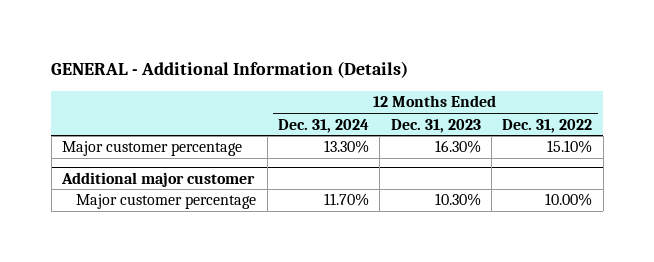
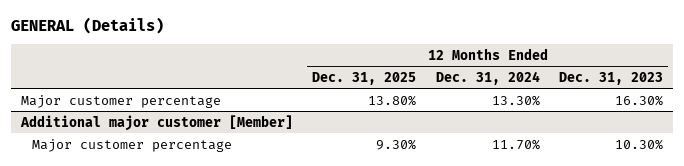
[51,61,409,79] GENERAL - Additional Information (Details) -> [10,17,164,35] GENERAL (Details)
[502,118,593,133] Dec. 31, 2022 -> none
none -> [312,71,417,85] Dec. 31, 2025
[61,171,256,187] Additional major customer -> [19,114,293,131] Additional major customer [Member]

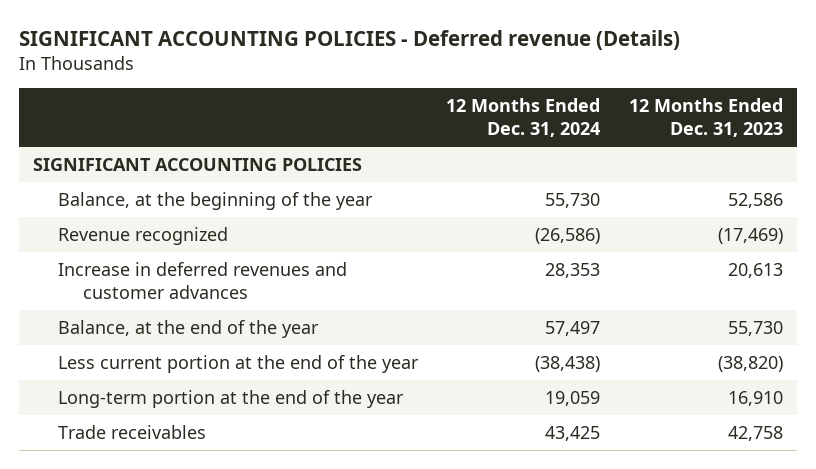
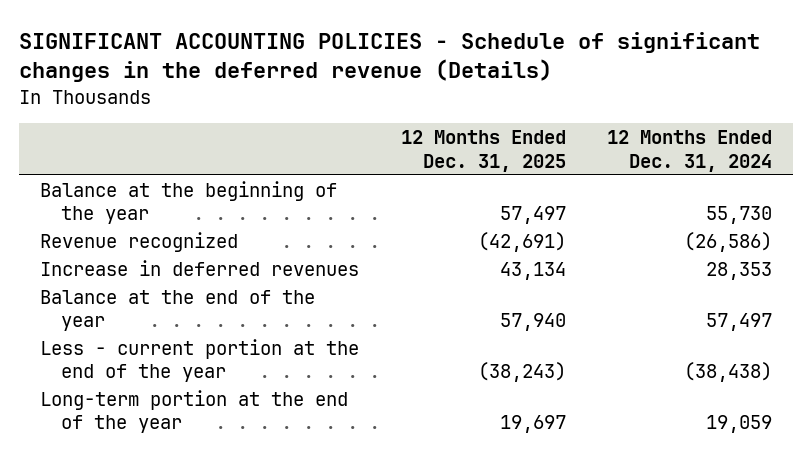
[18,30,680,51] SIGNIFICANT ACCOUNTING POLICIES - Deferred revenue (Details) -> [19,31,761,83] SIGNIFICANT ACCOUNTING POLICIES - Schedule of significant changes in the deferred revenue (Details)
[628,98,783,138] 12 Months Ended Dec. 31, 2023 -> none
none -> [400,130,566,172] 12 Months Ended Dec. 31, 2025
[32,157,362,171] SIGNIFICANT ACCOUNTING POLICIES -> none
[57,191,373,210] Balance, at the beginning of the year -> [39,181,337,225] Balance at the beginning of the year
[57,261,347,299] Increase in deferred revenues and customer advances -> [39,260,359,277] Increase in deferred revenues
[57,319,319,338] Balance, at the end of the year -> [39,290,315,332] Balance at the end of the year
[57,354,419,373] Less current portion at the end of the year -> [39,339,359,383] Less - current portion at the end of the year
[57,424,206,439] Trade receivables -> none

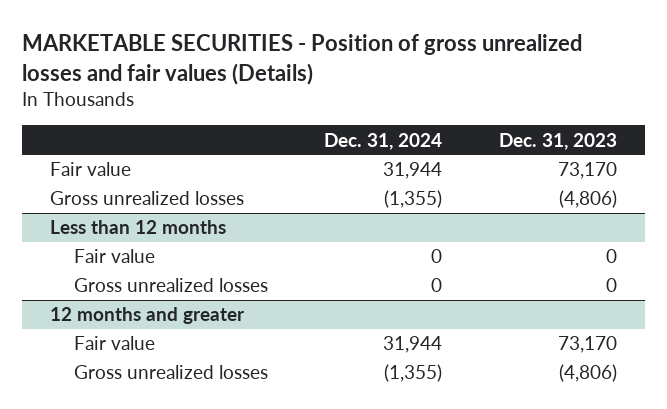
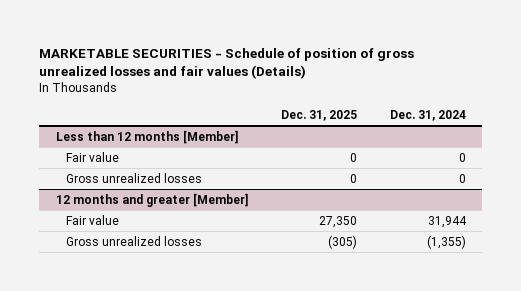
[21,34,582,85] MARKETABLE SECURITIES - Position of gross unrealized losses and fair values (Details) -> [39,47,415,80] MARKETABLE SECURITIES - Schedule of position of gross unrealized losses and fair values (Details)
[498,132,617,150] Dec. 31, 2023 -> none
none -> [281,109,358,121] Dec. 31, 2025
[49,162,131,177] Fair value -> none
[49,191,244,206] Gross unrealized losses -> none
[49,220,226,235] Less than 12 months -> [55,129,239,144] Less than 12 months [Member]
[49,307,245,325] 12 months and greater -> [55,192,249,207] 12 months and greater [Member]

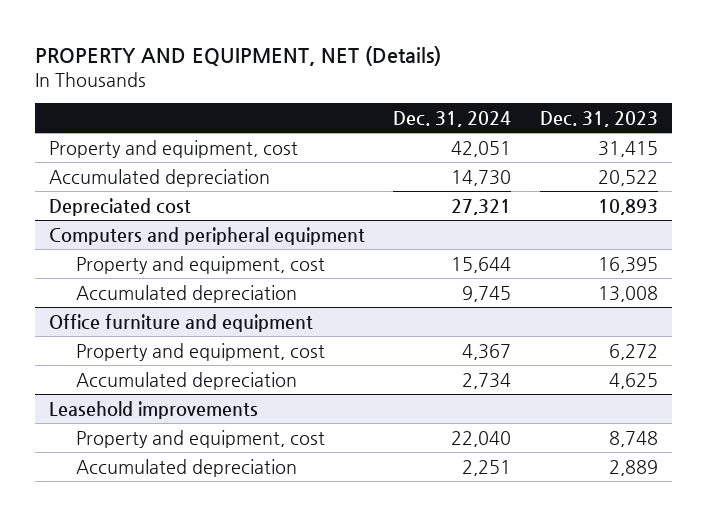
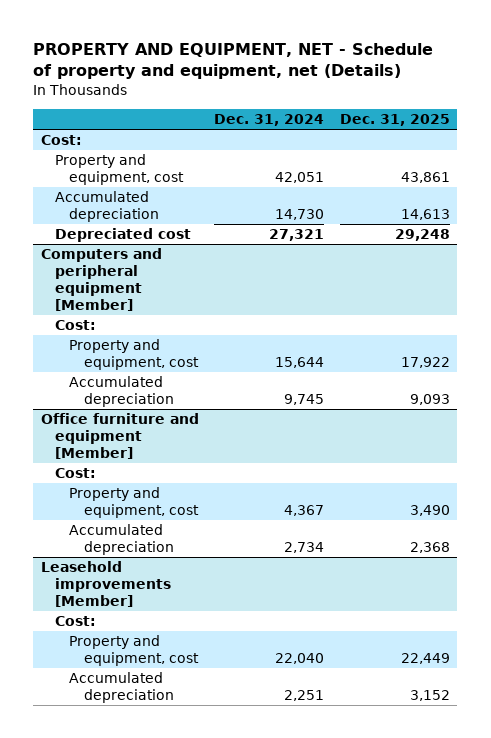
[35,46,442,67] PROPERTY AND EQUIPMENT, NET (Details) -> [33,42,434,80] PROPERTY AND EQUIPMENT, NET - Schedule of property and equipment, net (Details)
[539,110,658,127] Dec. 31, 2023 -> none
none -> [339,114,450,127] Dec. 31, 2025
none -> [40,135,82,146] Cost:
[49,226,366,245] Computers and peripheral equipment -> [40,248,162,311] Computers and peripheral equipment [Member]
none -> [55,320,97,331] Cost:
[49,313,314,332] Office furniture and equipment -> [40,413,199,459] Office furniture and equipment [Member]
none -> [55,468,97,479] Cost:
[49,400,259,419] Leasehold improvements -> [40,561,172,607] Leasehold improvements [Member]
none -> [55,616,97,627] Cost:

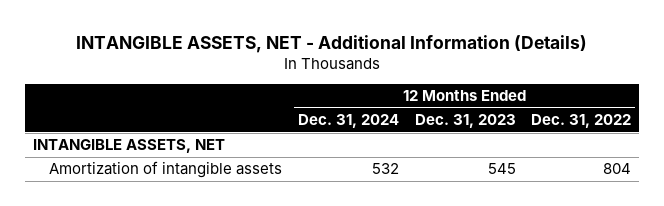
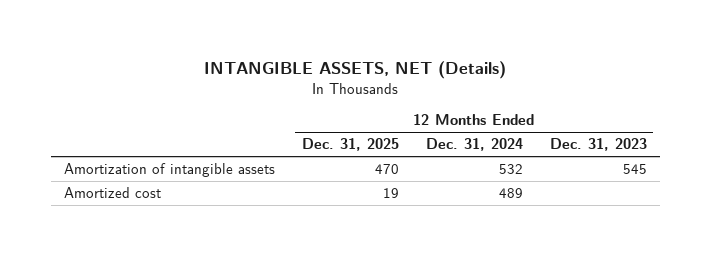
[76,34,588,53] INTANGIBLE ASSETS, NET - Additional Information (Details) -> [204,60,507,79] INTANGIBLE ASSETS, NET (Details)
[531,114,632,129] Dec. 31, 2022 -> none
none -> [302,138,400,152] Dec. 31, 2025
[33,139,226,154] INTANGIBLE ASSETS, NET -> none
none -> [64,187,162,199] Amortized cost

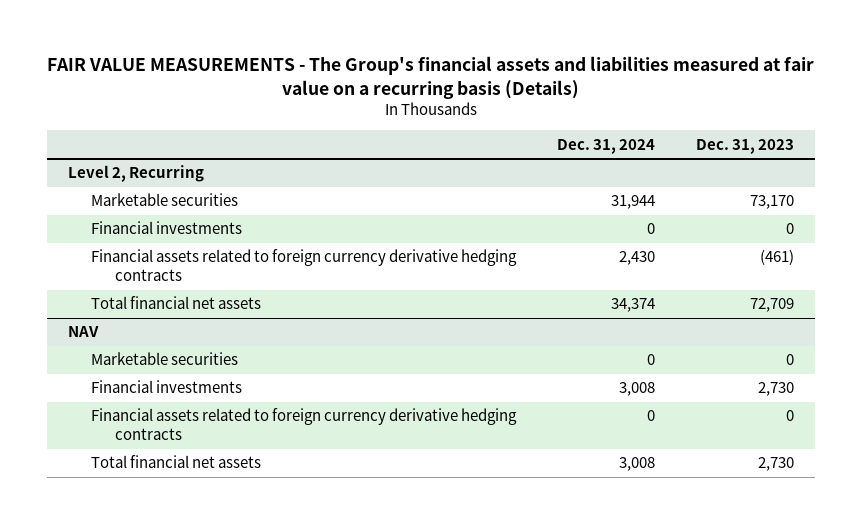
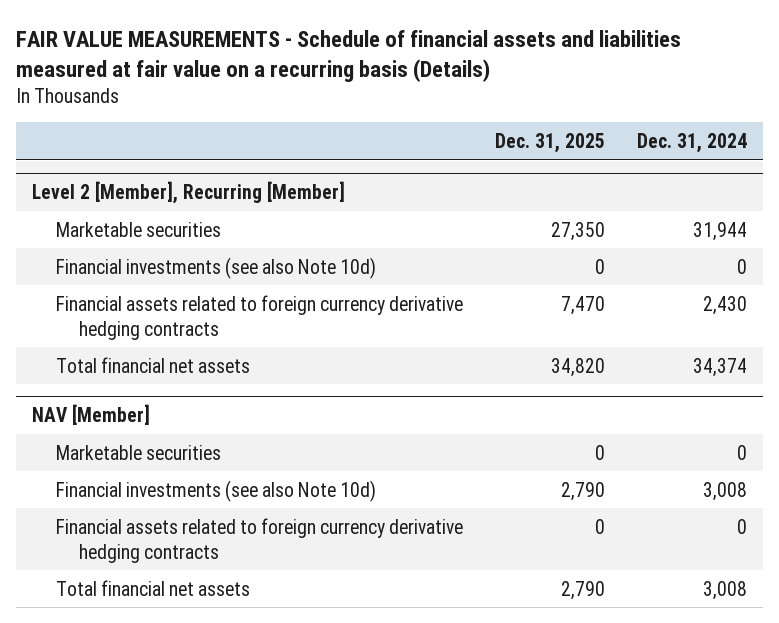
[46,56,814,99] FAIR VALUE MEASUREMENTS - The Group's financial assets and liabilities measured at fair value on a recurring basis (Details) -> [16,29,682,82] FAIR VALUE MEASUREMENTS - Schedule of financial assets and liabilities measured at fair value on a recurring basis (Details)
[696,138,795,154] Dec. 31, 2023 -> none
none -> [494,132,605,153] Dec. 31, 2025
[67,165,204,183] Level 2, Recurring -> [32,181,346,205] Level 2 [Member], Recurring [Member]
[91,221,243,235] Financial investments -> [55,256,376,279] Financial investments (see also Note 10d)
[67,326,99,338] NAV -> [32,404,151,426] NAV [Member]
[91,380,243,394] Financial investments -> [55,479,376,502] Financial investments (see also Note 10d)

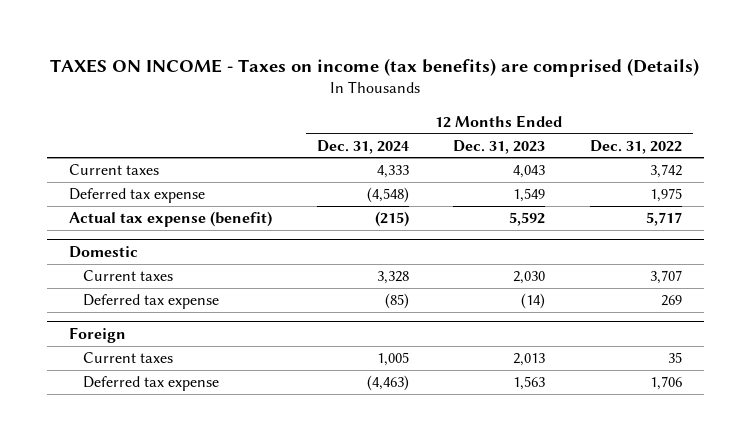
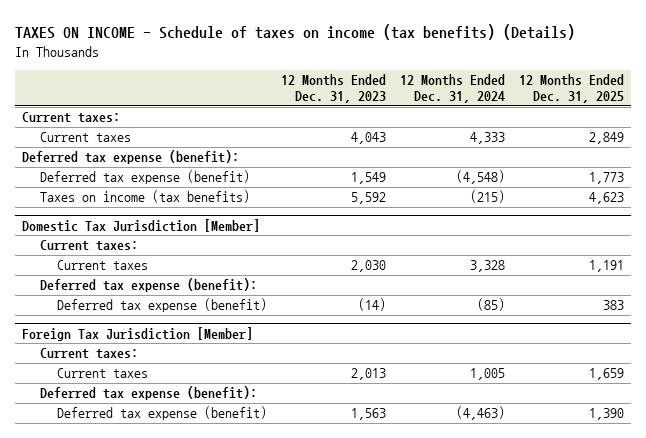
[50,57,700,77] TAXES ON INCOME - Taxes on income (tax benefits) are comprised (Details) -> [15,23,576,40] TAXES ON INCOME - Schedule of taxes on income (tax benefits) (Details)
[589,139,682,154] Dec. 31, 2022 -> none
none -> [518,73,624,104] 12 Months Ended Dec. 31, 2025
none -> [22,112,121,124] Current taxes:
none -> [22,150,240,165] Deferred tax expense (benefit):
[69,188,206,204] Deferred tax expense -> [39,170,250,185] Deferred tax expense (benefit)
[69,211,273,228] Actual tax expense (benefit) -> [39,190,250,204] Taxes on income (tax benefits)
[69,245,139,258] Domestic -> [22,218,261,232] Domestic Tax Jurisdiction [Member]
none -> [39,240,138,252] Current taxes:
none -> [39,278,257,293] Deferred tax expense (benefit):
[82,294,219,310] Deferred tax expense -> [56,298,267,313] Deferred tax expense (benefit)
[69,326,127,343] Foreign -> [22,326,254,341] Foreign Tax Jurisdiction [Member]
none -> [39,348,138,360] Current taxes:
none -> [39,386,257,401] Deferred tax expense (benefit):
[82,376,219,392] Deferred tax expense -> [56,406,267,421] Deferred tax expense (benefit)

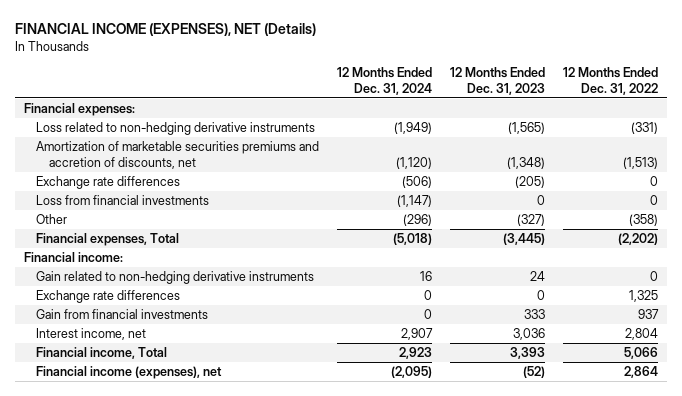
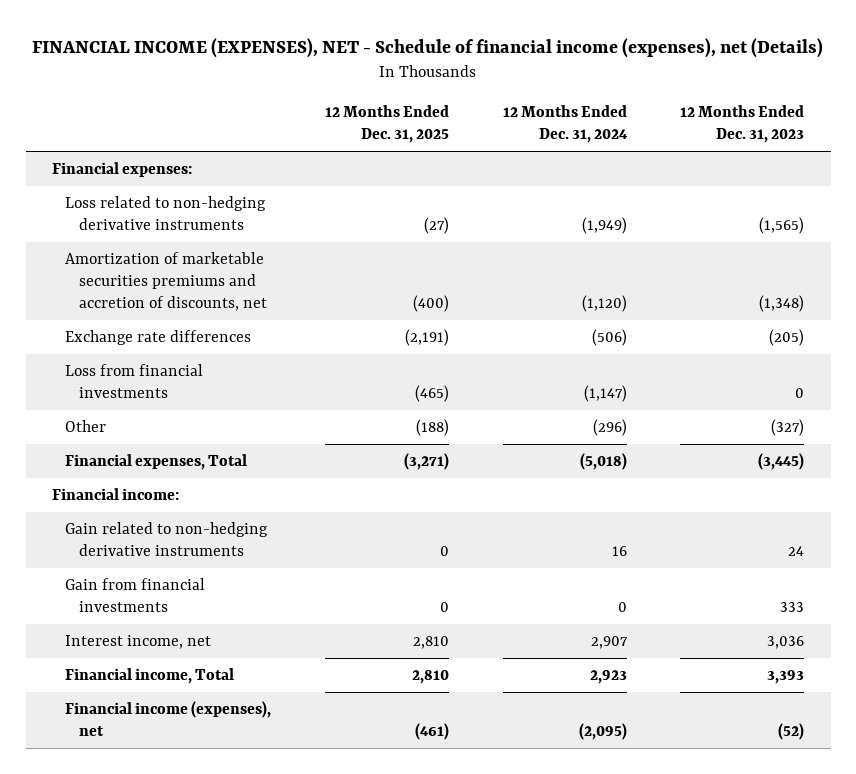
[14,22,316,36] FINANCIAL INCOME (EXPENSES), NET (Details) -> [32,38,824,59] FINANCIAL INCOME (EXPENSES), NET - Schedule of financial income (expenses), net (Details)
[563,67,659,95] 12 Months Ended Dec. 31, 2022 -> none
none -> [325,105,450,144] 12 Months Ended Dec. 31, 2025
[36,290,181,304] Exchange rate differences -> none

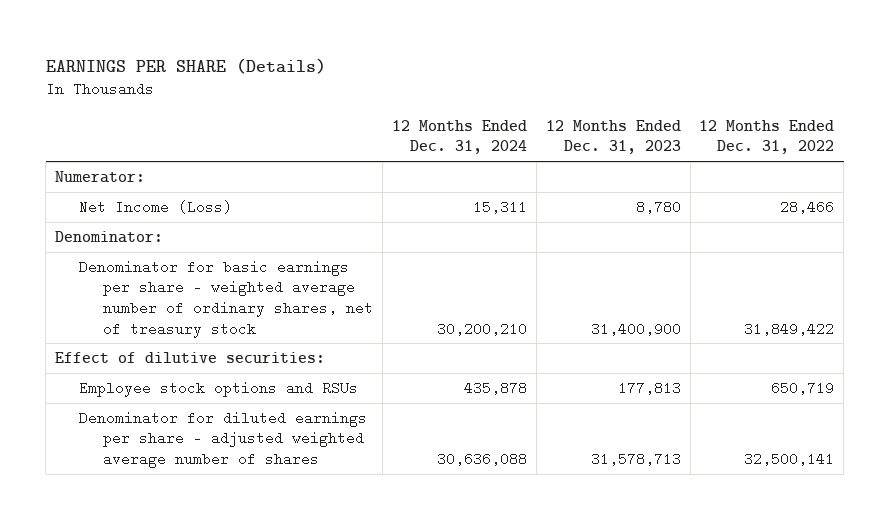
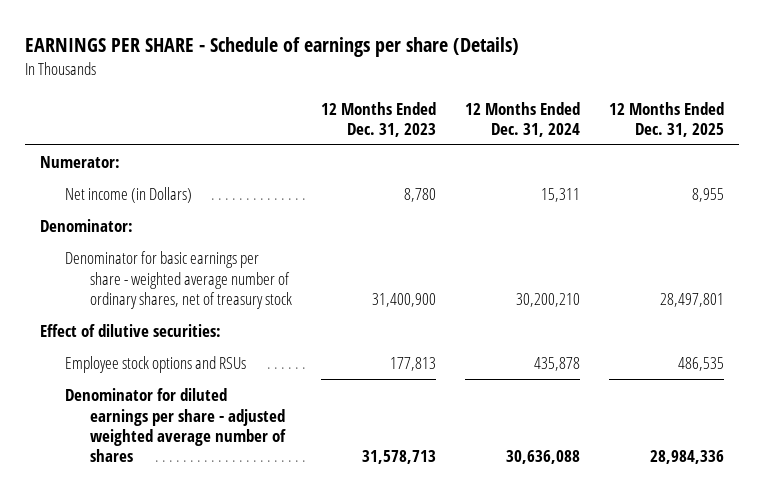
[45,57,326,74] EARNINGS PER SHARE (Details) -> [25,37,520,58] EARNINGS PER SHARE - Schedule of earnings per share (Details)
[699,119,835,155] 12 Months Ended Dec. 31, 2022 -> none
none -> [609,101,725,137] 12 Months Ended Dec. 31, 2025
[79,199,233,214] Net Income (Loss) -> [64,187,192,204] Net income (in Dollars)

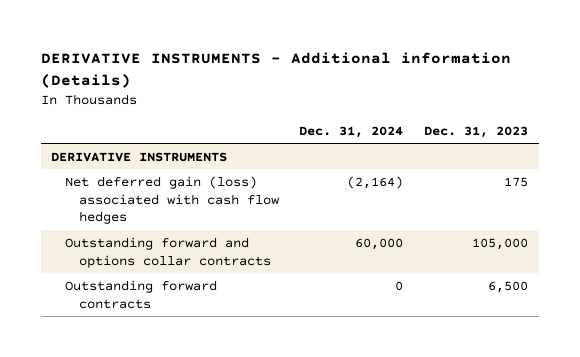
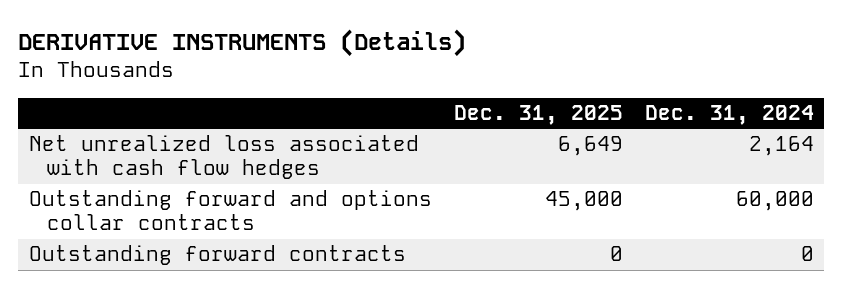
[40,51,511,88] DERIVATIVE INSTRUMENTS - Additional information (Details) -> [18,28,467,57] DERIVATIVE INSTRUMENTS (Details)
[424,125,529,138] Dec. 31, 2023 -> none
none -> [453,104,623,125] Dec. 31, 2025
[51,151,228,162] DERIVATIVE INSTRUMENTS -> none
[65,175,280,225] Net deferred gain (loss) associated with cash flow hedges -> [29,135,420,180] Net unrealized loss associated with cash flow hedges
[347,175,404,189] (2,164) -> [748,136,814,157] 2,164

